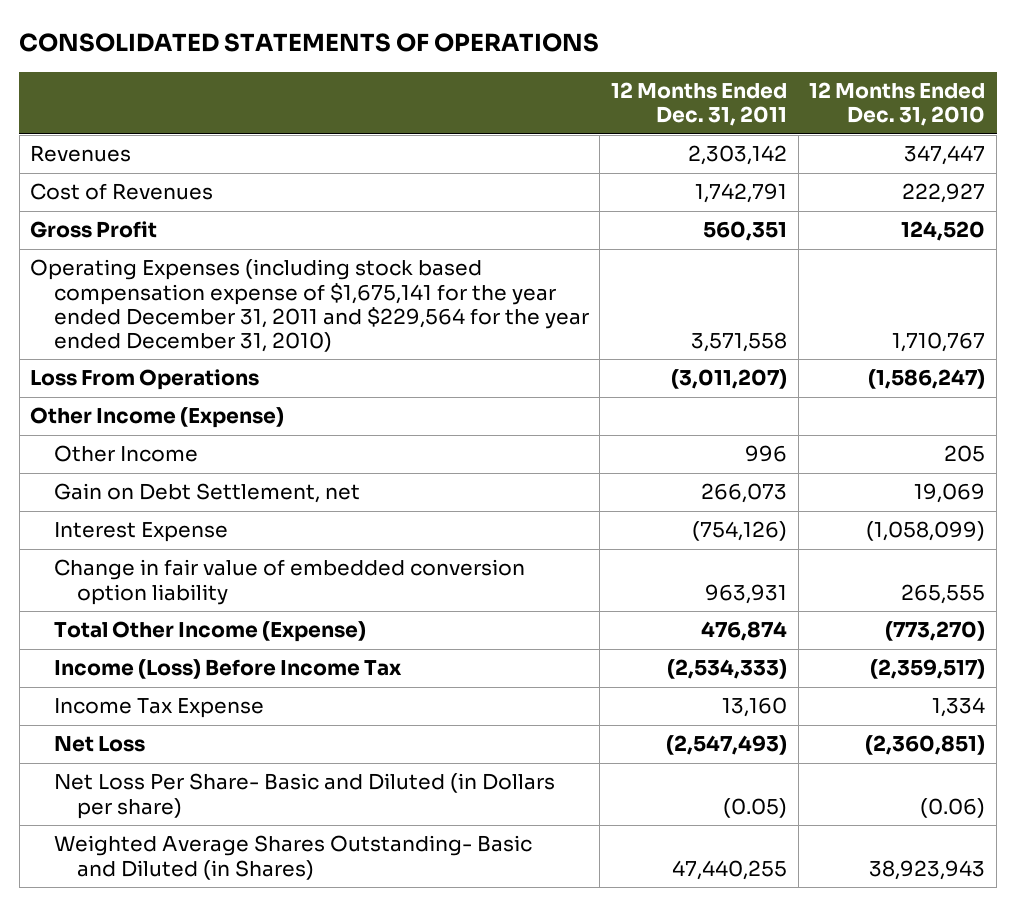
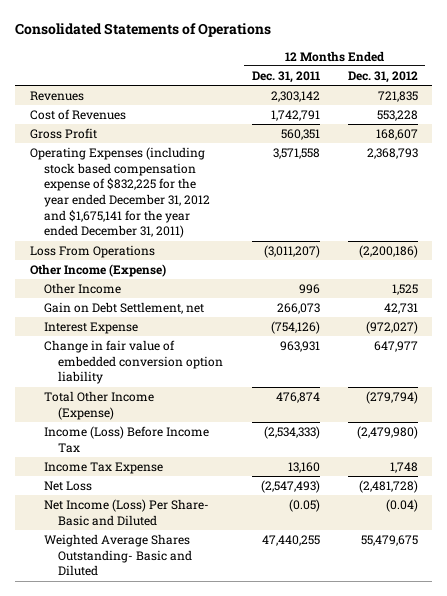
[19,32,600,52] CONSOLIDATED STATEMENTS OF OPERATIONS -> [15,23,272,38] Consolidated Statements of Operations
[809,81,986,127] 12 Months Ended Dec. 31, 2010 -> none
none -> [347,71,418,84] Dec. 31, 2012
[30,259,589,352] Operating Expenses (including stock based compensation expense of $1,675,141 for the year ended December 31, 2011 and $229,564 for the year ended December 31, 2010) -> [29,147,210,239] Operating Expenses (including stock based compensation expense of $832,225 for the year ended December 31, 2012 and $1,675,141 for the year ended December 31, 2011)
[53,773,555,819] Net Loss Per Share- Basic and Diluted (in Dollars per share) -> [43,499,209,526] Net Income (Loss) Per Share- Basic and Diluted
[53,835,532,880] Weighted Average Shares Outstanding- Basic and Diluted (in Shares) -> [43,534,193,577] Weighted Average Shares Outstanding- Basic and Diluted

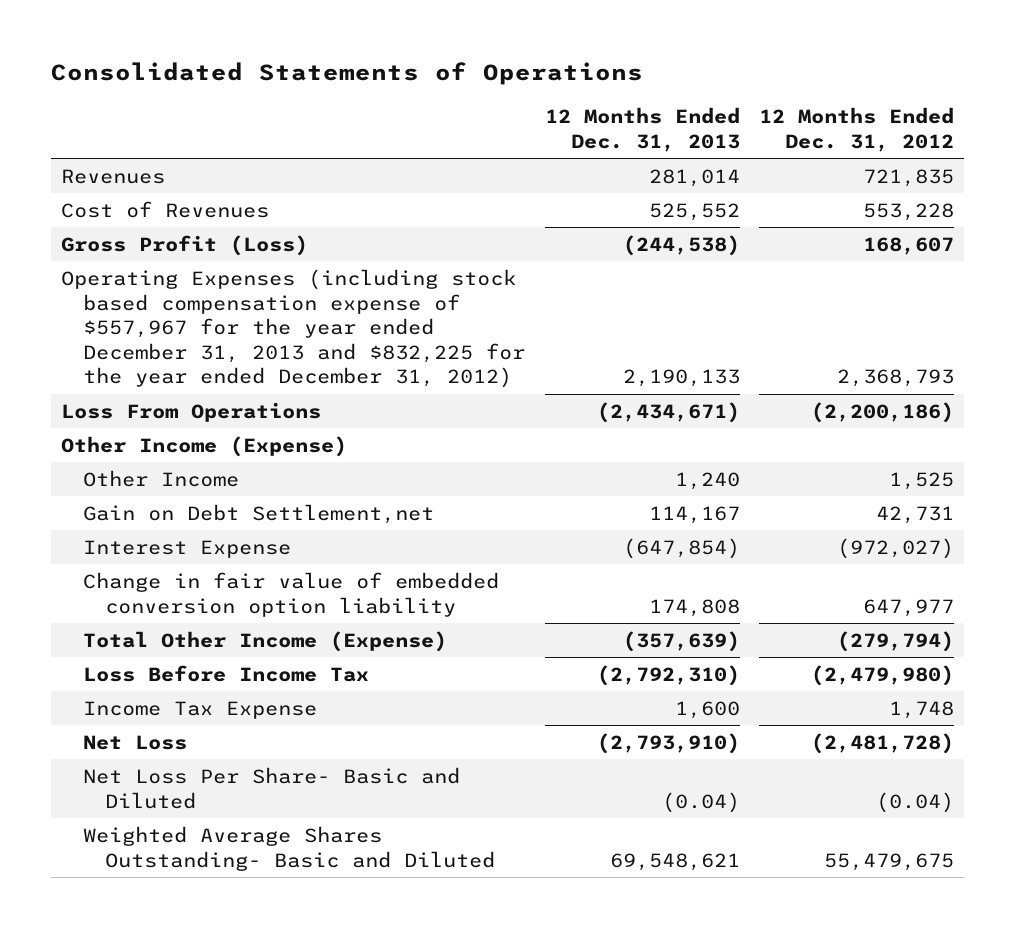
[251,71,320,84] Dec. 31, 2011 -> none
none -> [544,107,740,152] 12 Months Ended Dec. 31, 2013
[29,128,97,140] Gross Profit -> [60,234,308,256] Gross Profit (Loss)
[29,147,210,239] Operating Expenses (including stock based compensation expense of $832,225 for the year ended December 31, 2012 and $1,675,141 for the year ended December 31, 2011) -> [60,268,525,389] Operating Expenses (including stock based compensation expense of $557,967 for the year ended December 31, 2013 and $832,225 for the year ended December 31, 2012)
[43,302,204,315] Gain on Debt Settlement, net -> [82,503,434,524] Gain on Debt Settlement,net
[43,426,209,453] Income (Loss) Before Income Tax -> [82,664,369,682] Loss Before Income Tax
[43,499,209,526] Net Income (Loss) Per Share- Basic and Diluted -> [82,766,460,809] Net Loss Per Share- Basic and Diluted

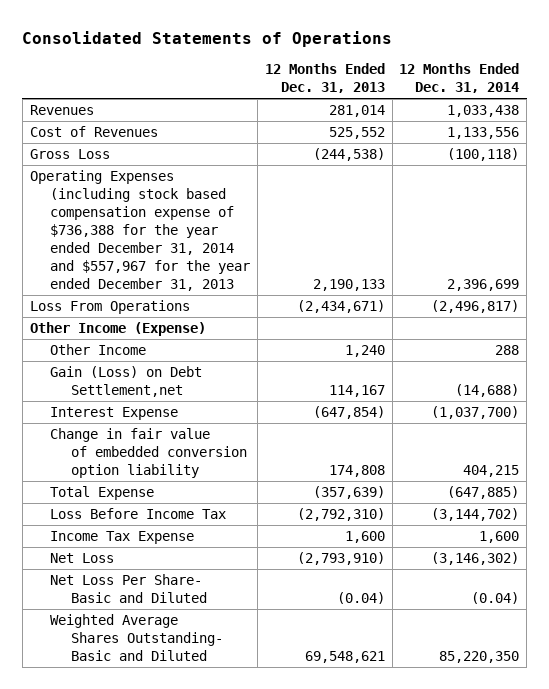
[759,107,955,152] 12 Months Ended Dec. 31, 2012 -> none
none -> [399,63,520,94] 12 Months Ended Dec. 31, 2014
[60,234,308,256] Gross Profit (Loss) -> [29,149,110,160] Gross Loss
[60,268,525,389] Operating Expenses (including stock based compensation expense of $557,967 for the year ended December 31, 2013 and $832,225 for the year ended December 31, 2012) -> [29,170,251,292] Operating Expenses (including stock based compensation expense of $736,388 for the year ended December 31, 2014 and $557,967 for the year ended December 31, 2013
[82,503,434,524] Gain on Debt Settlement,net -> [50,366,203,398] Gain (Loss) on Debt Settlement,net
[82,630,447,652] Total Other Income (Expense) -> [50,486,155,501] Total Expense

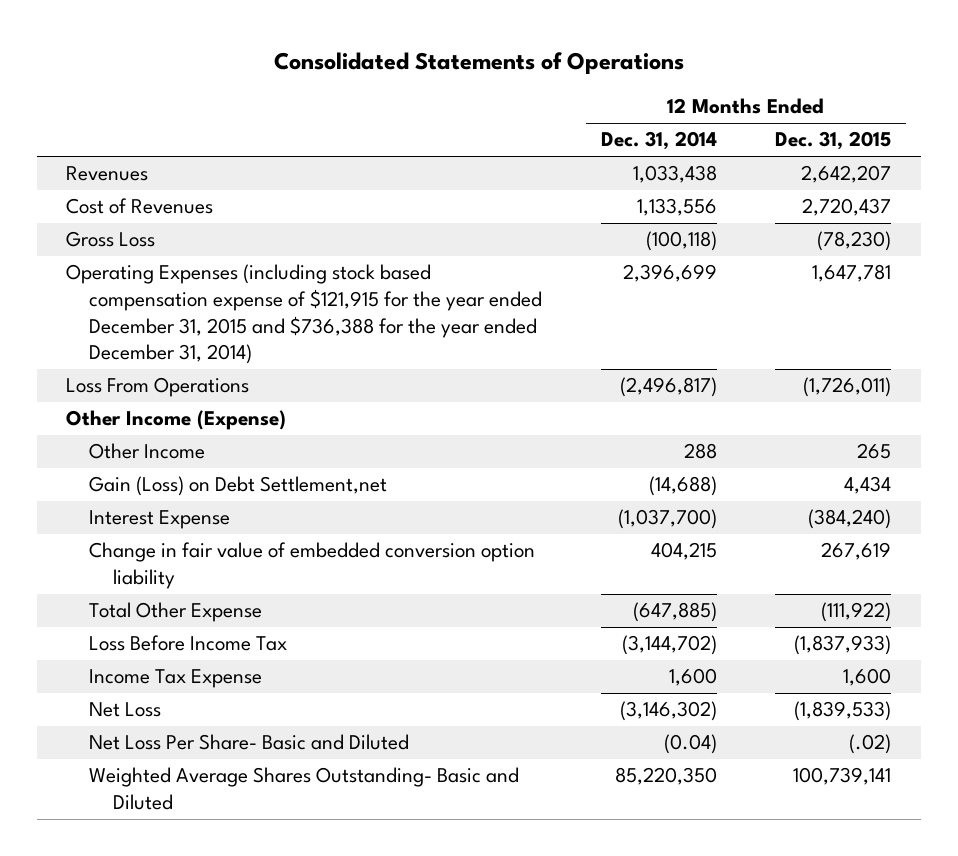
[264,63,385,94] 12 Months Ended Dec. 31, 2013 -> none
none -> [775,131,892,151] Dec. 31, 2015
[29,170,251,292] Operating Expenses (including stock based compensation expense of $736,388 for the year ended December 31, 2014 and $557,967 for the year ended December 31, 2013 -> [66,264,543,365] Operating Expenses (including stock based compensation expense of $121,915 for the year ended December 31, 2015 and $736,388 for the year ended December 31, 2014)
[50,486,155,501] Total Expense -> [89,602,263,623] Total Other Expense

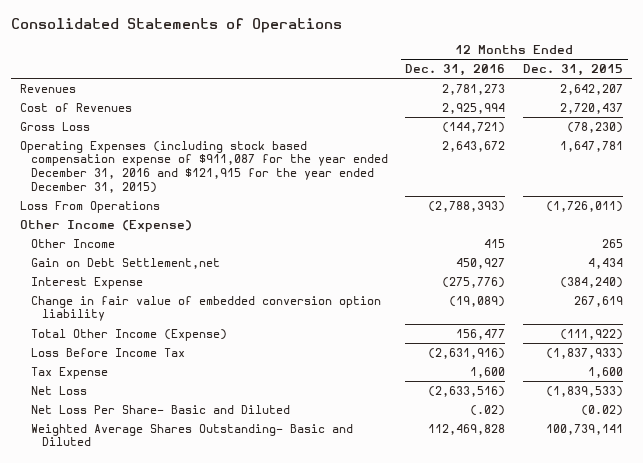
[600,131,717,151] Dec. 31, 2014 -> none
none -> [405,64,506,77] Dec. 31, 2016
[66,264,543,365] Operating Expenses (including stock based compensation expense of $121,915 for the year ended December 31, 2015 and $736,388 for the year ended December 31, 2014) -> [19,140,388,193] Operating Expenses (including stock based compensation expense of $911,087 for the year ended December 31, 2016 and $121,915 for the year ended December 31, 2015)
[89,476,388,497] Gain (Loss) on Debt Settlement,net -> [30,257,220,269] Gain on Debt Settlement,net
[89,602,263,623] Total Other Expense -> [30,328,227,341] Total Other Income (Expense)
[89,669,263,689] Income Tax Expense -> [30,366,108,379] Tax Expense
[849,734,892,755] (.02) -> [581,404,624,416] (0.02)

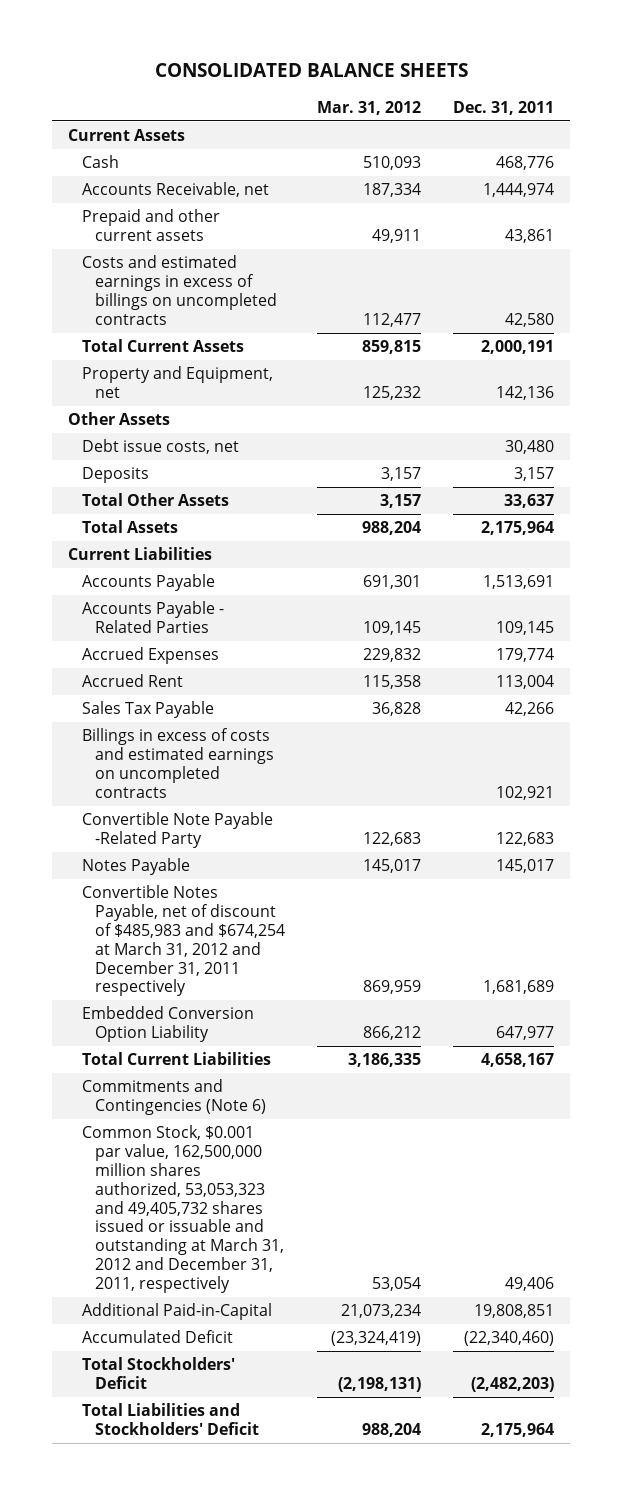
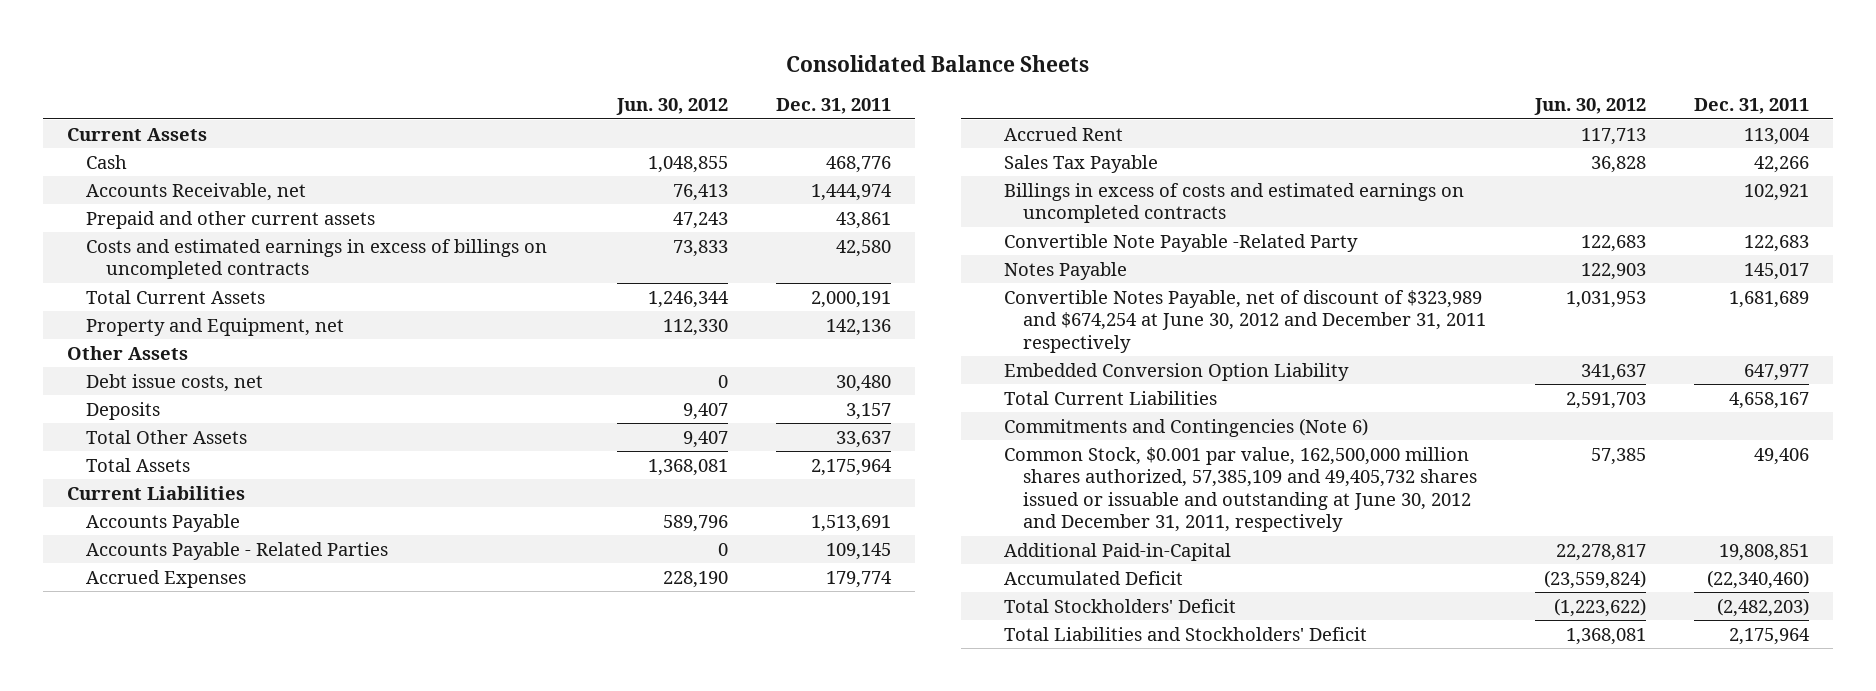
[154,63,468,78] CONSOLIDATED BALANCE SHEETS -> [786,54,1090,72] Consolidated Balance Sheets
[316,100,421,115] Mar. 31, 2012 -> none
none -> [615,98,728,116] Jun. 30, 2012
[81,885,286,997] Convertible Notes Payable, net of discount of $485,983 and $674,254 at March 31, 2012 and December 31, 2011 respectively -> [1004,289,1487,353] Convertible Notes Payable, net of discount of $323,989 and $674,254 at June 30, 2012 and December 31, 2011 respectively
[81,1125,285,1294] Common Stock, $0.001 par value, 162,500,000 million shares authorized, 53,053,323 and 49,405,732 shares issued or issuable and outstanding at March 31, 2012 and December 31, 2011, respectively -> [1004,446,1478,532] Common Stock, $0.001 par value, 162,500,000 million shares authorized, 57,385,109 and 49,405,732 shares issued or issuable and outstanding at June 30, 2012 and December 31, 2011, respectively

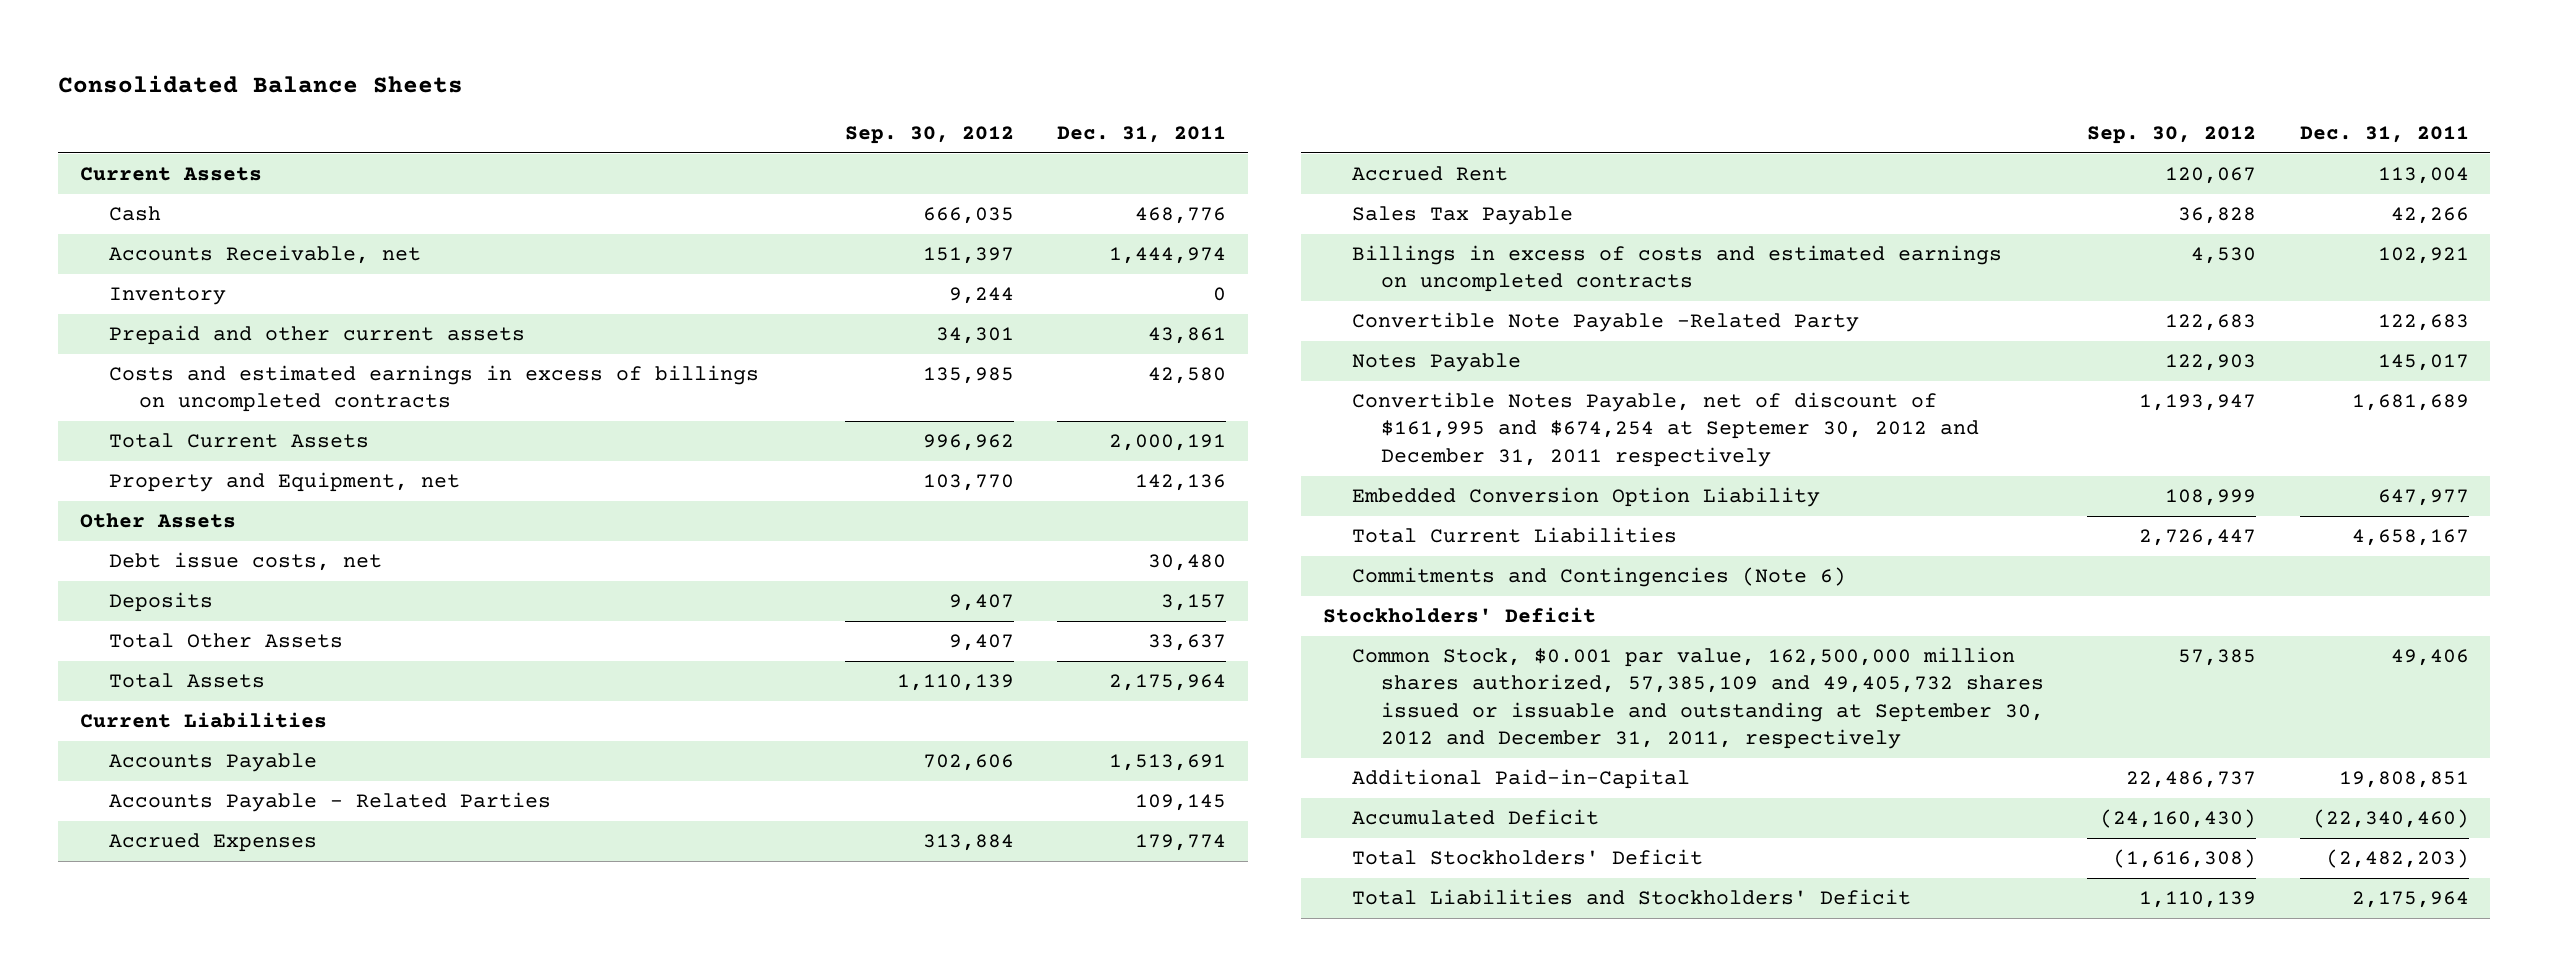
[615,98,728,116] Jun. 30, 2012 -> none
none -> [844,126,1014,145] Sep. 30, 2012
none -> [109,287,227,306] Inventory
[1004,289,1487,353] Convertible Notes Payable, net of discount of $323,989 and $674,254 at June 30, 2012 and December 31, 2011 respectively -> [1351,392,1980,467] Convertible Notes Payable, net of discount of $161,995 and $674,254 at Septemer 30, 2012 and December 31, 2011 respectively
none -> [1322,607,1596,624] Stockholders' Deficit
[1004,446,1478,532] Common Stock, $0.001 par value, 162,500,000 million shares authorized, 57,385,109 and 49,405,732 shares issued or issuable and outstanding at June 30, 2012 and December 31, 2011, respectively -> [1351,647,2045,750] Common Stock, $0.001 par value, 162,500,000 million shares authorized, 57,385,109 and 49,405,732 shares issued or issuable and outstanding at September 30, 2012 and December 31, 2011, respectively

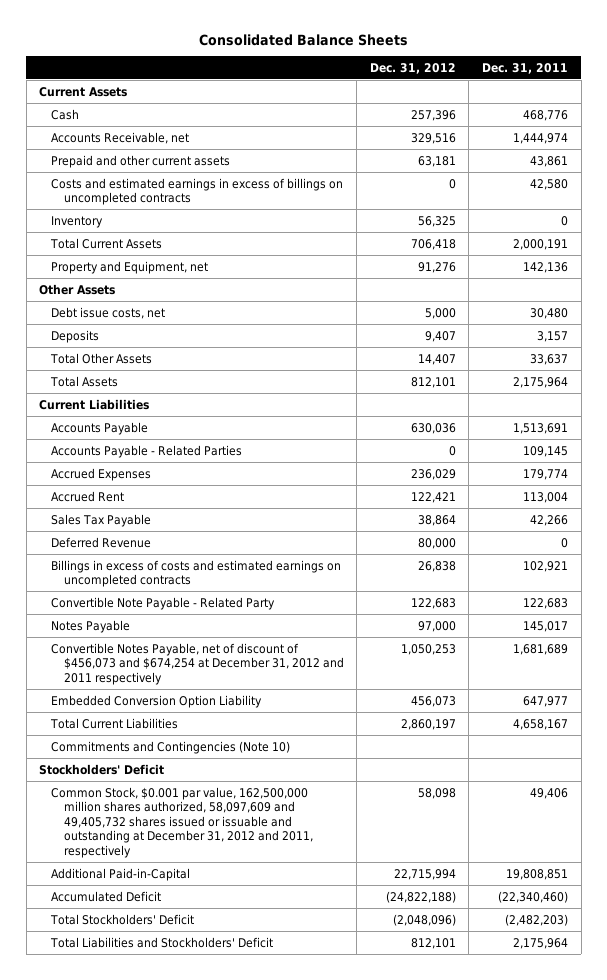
[844,126,1014,145] Sep. 30, 2012 -> none
none -> [369,62,456,74] Dec. 31, 2012
[109,287,227,306] Inventory -> [51,215,104,228] Inventory
none -> [51,536,152,548] Deferred Revenue
[1351,312,1859,333] Convertible Note Payable -Related Party -> [51,596,276,610] Convertible Note Payable - Related Party
[1351,392,1980,467] Convertible Notes Payable, net of discount of $161,995 and $674,254 at Septemer 30, 2012 and December 31, 2011 respectively -> [51,642,344,685] Convertible Notes Payable, net of discount of $456,073 and $674,254 at December 31, 2012 and 2011 respectively
[1351,567,1846,588] Commitments and Contingencies (Note 6) -> [51,740,291,754] Commitments and Contingencies (Note 10)
[1351,647,2045,750] Common Stock, $0.001 par value, 162,500,000 million shares authorized, 57,385,109 and 49,405,732 shares issued or issuable and outstanding at September 30, 2012 and December 31, 2011, respectively -> [51,786,313,859] Common Stock, $0.001 par value, 162,500,000 million shares authorized, 58,097,609 and 49,405,732 shares issued or issuable and outstanding at December 31, 2012 and 2011, respectively

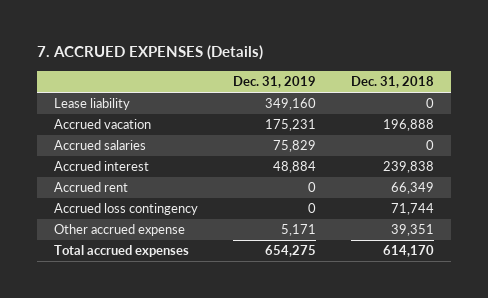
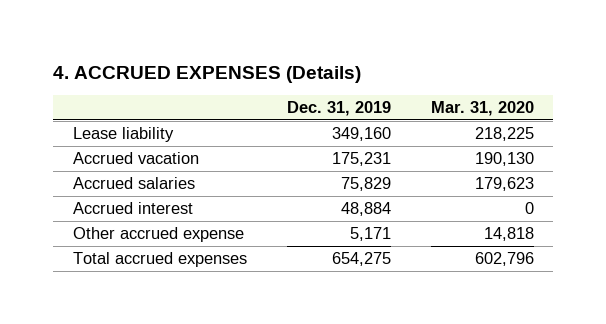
[37,45,264,61] 7. ACCRUED EXPENSES (Details) -> [52,65,361,83] 4. ACCRUED EXPENSES (Details)
[350,76,434,89] Dec. 31, 2018 -> none
none -> [430,101,534,117] Mar. 31, 2020
[54,182,129,193] Accrued rent -> none
[54,203,199,216] Accrued loss contingency -> none

